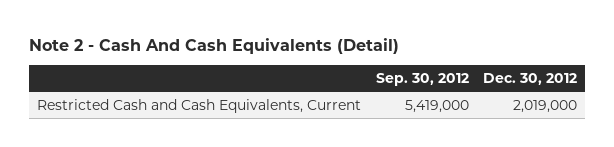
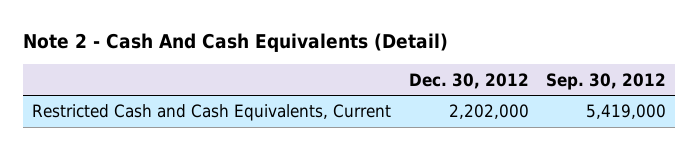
[513,100,578,114] 2,019,000 -> [448,104,529,120] 2,202,000

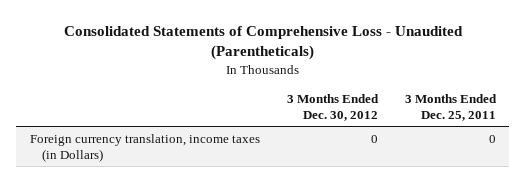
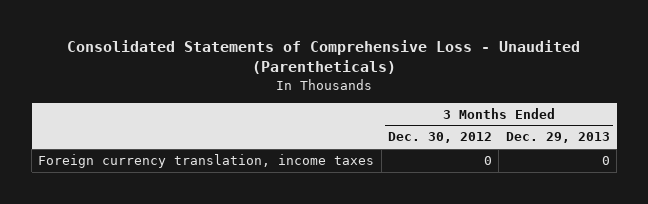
[404,94,497,121] 3 Months Ended Dec. 25, 2011 -> none
none -> [505,132,610,144] Dec. 29, 2013
[29,133,260,162] Foreign currency translation, income taxes (in Dollars) -> [38,154,375,169] Foreign currency translation, income taxes

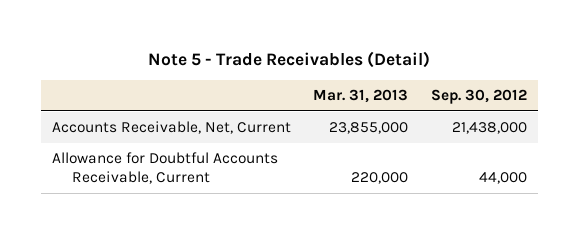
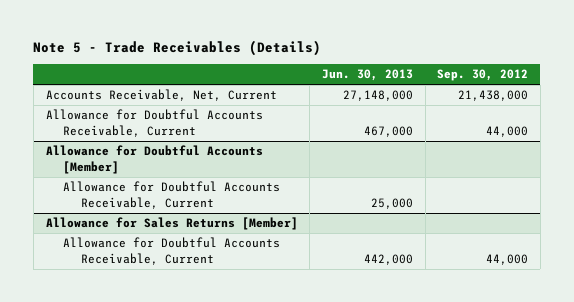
[148,50,431,68] Note 5 - Trade Receivables (Detail) -> [33,39,322,56] Note 5 - Trade Receivables (Details)
[313,89,409,104] Mar. 31, 2013 -> none
none -> [321,69,413,82] Jun. 30, 2013
none -> [45,145,263,174] Allowance for Doubtful Accounts [Member]
none -> [63,181,281,209] Allowance for Doubtful Accounts Receivable, Current
none -> [45,217,298,231] Allowance for Sales Returns [Member]
none -> [63,237,281,265] Allowance for Doubtful Accounts Receivable, Current

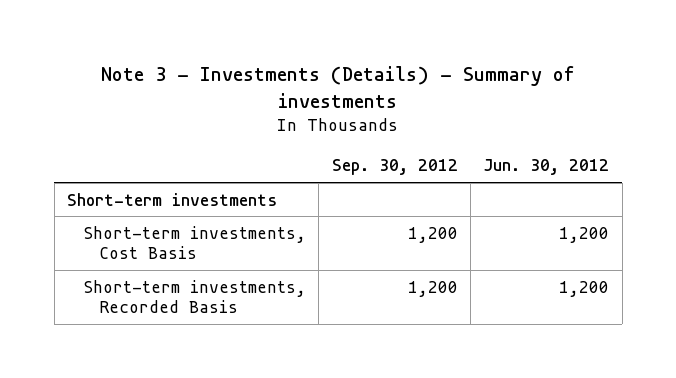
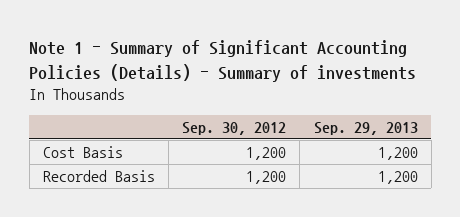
[101,66,576,108] Note 3 - Investments (Details) - Summary of investments -> [29,40,417,82] Note 1 - Summary of Significant Accounting Policies (Details) - Summary of investments
[483,159,610,176] Jun. 30, 2012 -> none
none -> [313,121,418,135] Sep. 29, 2013
[67,192,278,206] Short-term investments -> none
[82,225,306,260] Short-term investments, Cost Basis -> [42,146,123,159] Cost Basis
[82,279,306,314] Short-term investments, Recorded Basis -> [42,170,155,183] Recorded Basis

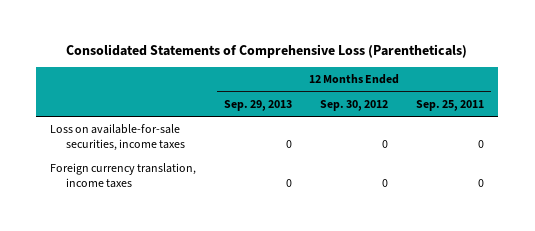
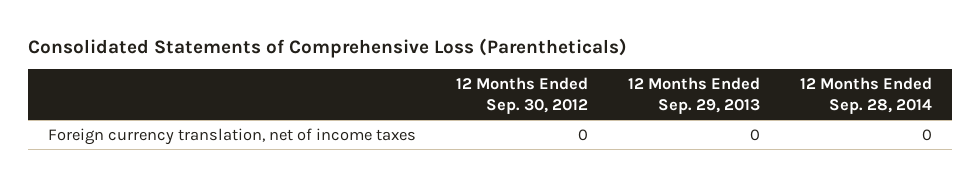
[416,99,485,111] Sep. 25, 2011 -> none
none -> [799,77,932,114] 12 Months Ended Sep. 28, 2014
[50,124,186,152] Loss on available-for-sale securities, income taxes -> none
[50,163,197,189] Foreign currency translation, income taxes -> [47,127,416,145] Foreign currency translation, net of income taxes

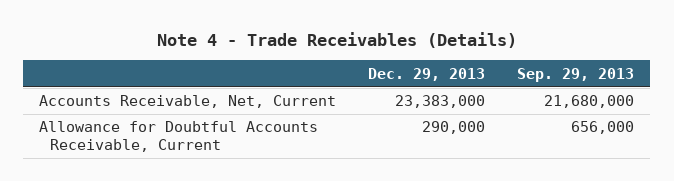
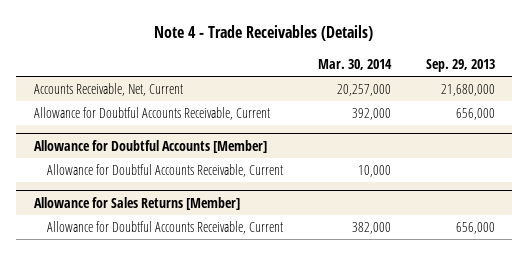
[368,67,486,81] Dec. 29, 2013 -> none
none -> [317,59,392,71] Mar. 30, 2014
none -> [33,140,267,154] Allowance for Doubtful Accounts [Member]
none -> [46,164,283,178] Allowance for Doubtful Accounts Receivable, Current
none -> [33,197,240,211] Allowance for Sales Returns [Member]
none -> [46,221,283,235] Allowance for Doubtful Accounts Receivable, Current

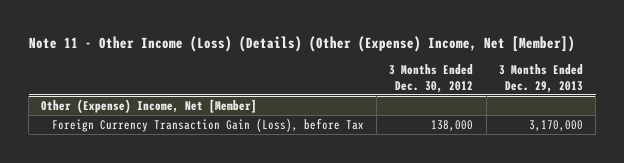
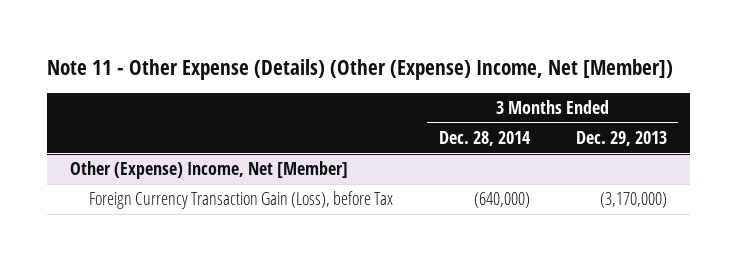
[28,36,575,53] Note 11 - Other Income (Loss) (Details) (Other (Expense) Income, Net [Member]) -> [46,58,673,80] Note 11 - Other Expense (Details) (Other (Expense) Income, Net [Member])
[389,64,474,93] 3 Months Ended Dec. 30, 2012 -> none
none -> [438,131,531,147] Dec. 28, 2014
[528,119,583,131] 3,170,000 -> [599,192,667,209] (3,170,000)

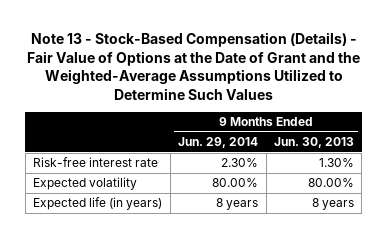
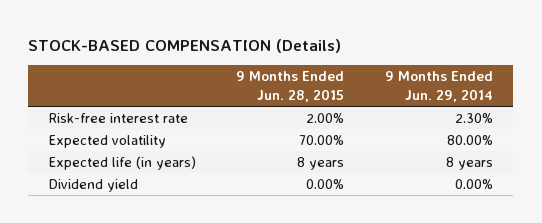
[26,32,360,100] Note 13 - Stock-Based Compensation (Details) - Fair Value of Options at the Date of Grant and the Weighted-Average Assumptions Utilized to Determine Such Values -> [28,38,342,53] STOCK-BASED COMPENSATION (Details)
[273,137,354,149] Jun. 30, 2013 -> none
none -> [236,71,345,103] 9 Months Ended Jun. 28, 2015
none -> [48,179,138,193] Dividend yield

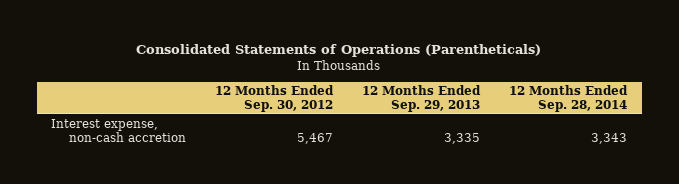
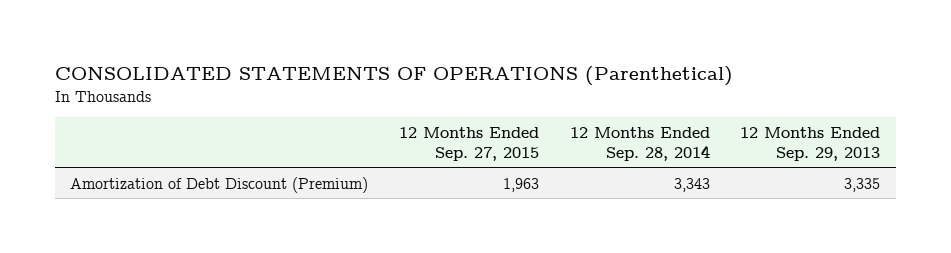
[136,44,542,58] Consolidated Statements of Operations (Parentheticals) -> [55,65,734,86] CONSOLIDATED STATEMENTS OF OPERATIONS (Parenthetical)
[214,85,334,112] 12 Months Ended Sep. 30, 2012 -> none
none -> [399,127,540,161] 12 Months Ended Sep. 27, 2015
[51,119,186,142] Interest expense, non-cash accretion -> [70,176,369,193] Amortization of Debt Discount (Premium)

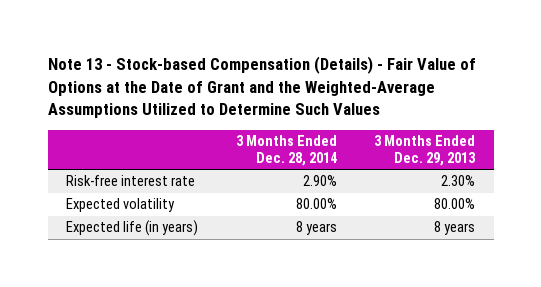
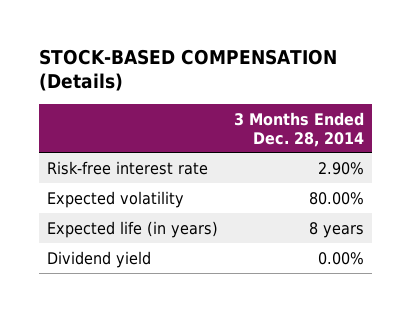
[47,56,476,119] Note 13 - Stock-based Compensation (Details) - Fair Value of Options at the Date of Grant and the Weighted-Average Assumptions Utilized to Determine Such Values -> [39,48,338,92] STOCK-BASED COMPENSATION (Details)
[373,135,476,167] 3 Months Ended Dec. 29, 2013 -> none
none -> [47,250,152,268] Dividend yield

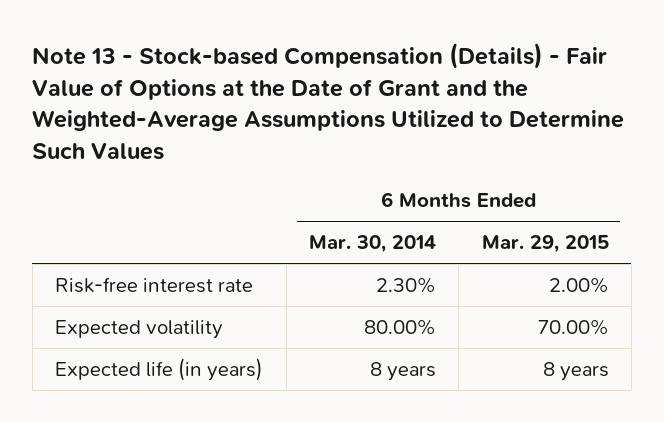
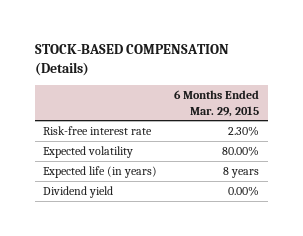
[32,42,625,160] Note 13 - Stock-based Compensation (Details) - Fair Value of Options at the Date of Grant and the Weighted-Average Assumptions Utilized to Determine Such Values -> [34,43,229,76] STOCK-BASED COMPENSATION (Details)
[308,235,436,254] Mar. 30, 2014 -> none
[548,276,609,293] 2.00% -> [228,125,260,136] 2.30%
[537,318,609,335] 70.00% -> [222,145,260,156] 80.00%
none -> [43,185,114,198] Dividend yield

